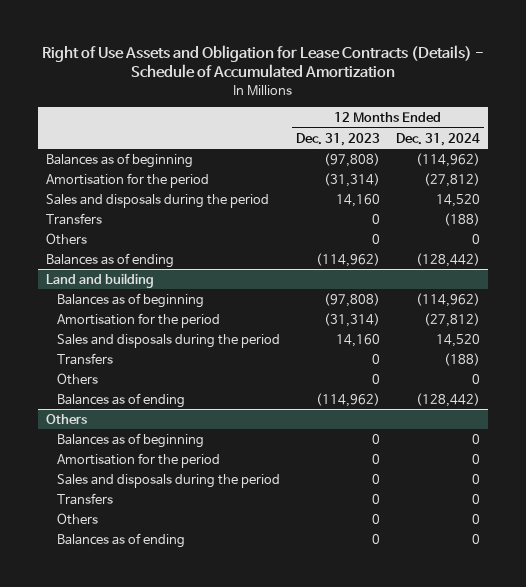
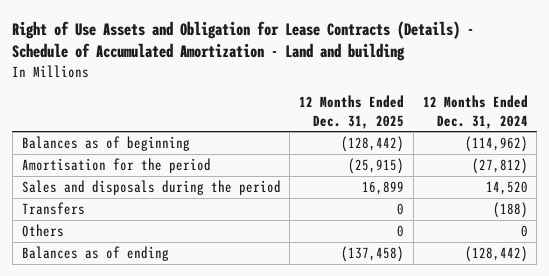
[41,44,484,79] Right of Use Assets and Obligation for Lease Contracts (Details) - Schedule of Accumulated Amortization -> [12,20,475,62] Right of Use Assets and Obligation for Lease Contracts (Details) - Schedule of Accumulated Amortization - Land and building
[296,132,381,146] Dec. 31, 2023 -> none
none -> [299,95,405,129] 12 Months Ended Dec. 31, 2025
[45,272,154,288] Land and building -> none
[57,292,205,308] Balances as of beginning -> none
[57,312,221,328] Amortisation for the period -> none
[57,333,281,348] Sales and disposals during the period -> none
[57,352,114,365] Transfers -> none
[57,372,99,385] Others -> none
[57,392,186,408] Balances as of ending -> none
[45,413,87,424] Others -> none
[57,432,205,448] Balances as of beginning -> none
[57,452,221,468] Amortisation for the period -> none
[57,473,281,488] Sales and disposals during the period -> none
[57,492,114,505] Transfers -> none
[57,512,99,525] Others -> none
[57,532,186,548] Balances as of ending -> none

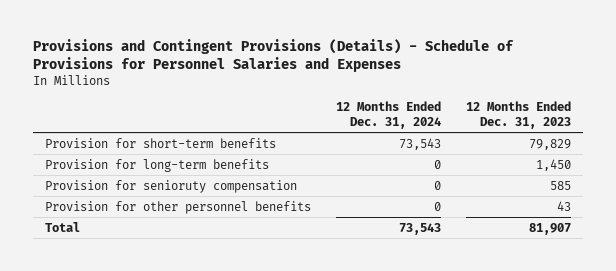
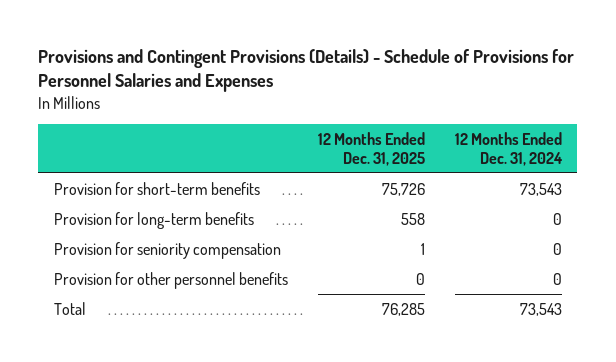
[465,101,571,129] 12 Months Ended Dec. 31, 2023 -> none
none -> [317,132,425,166] 12 Months Ended Dec. 31, 2025
[45,179,298,193] Provision for senioruty compensation -> [53,241,281,259] Provision for seniority compensation

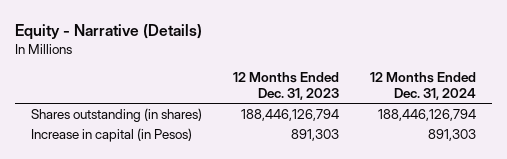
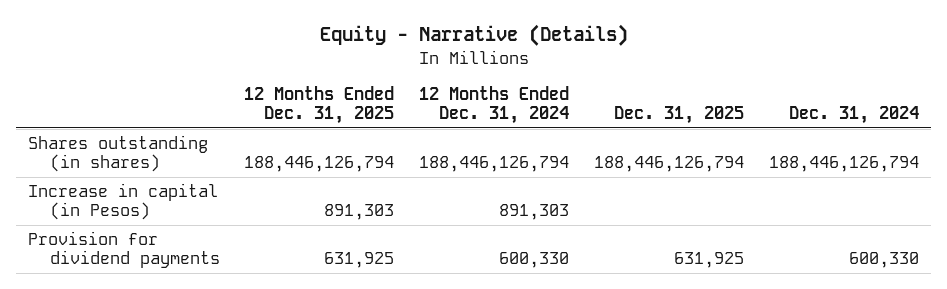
[232,71,339,100] 12 Months Ended Dec. 31, 2023 -> none
none -> [244,86,395,125] 12 Months Ended Dec. 31, 2025
none -> [613,106,744,125] Dec. 31, 2025
none -> [788,106,919,125] Dec. 31, 2024
none -> [28,231,220,269] Provision for dividend payments

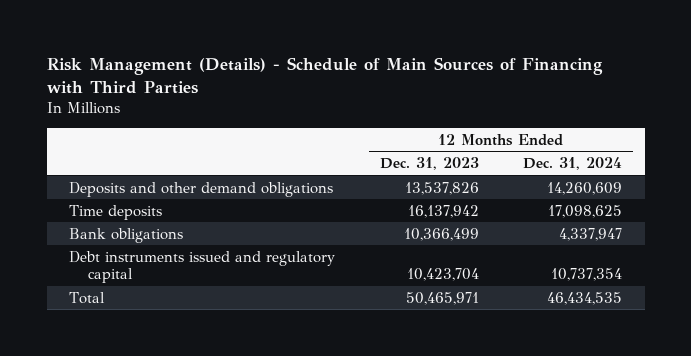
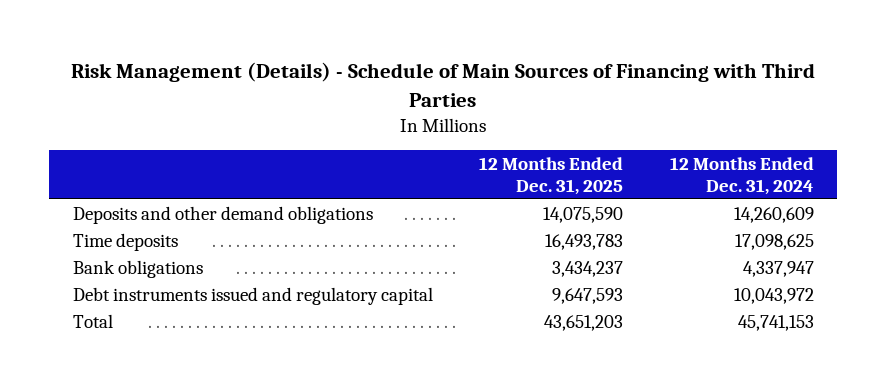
[379,157,479,171] Dec. 31, 2023 -> none
none -> [479,156,624,195] 12 Months Ended Dec. 31, 2025
[551,268,623,282] 10,737,354 -> [733,287,814,304] 10,043,972
[547,291,623,305] 46,434,535 -> [737,314,814,331] 45,741,153

